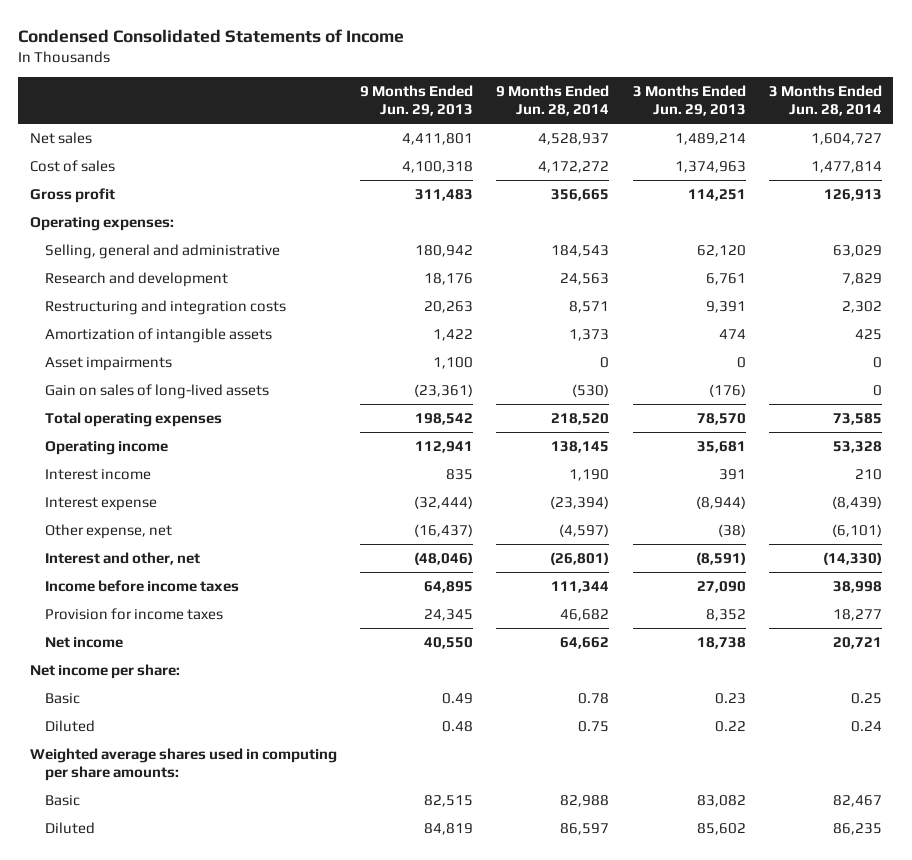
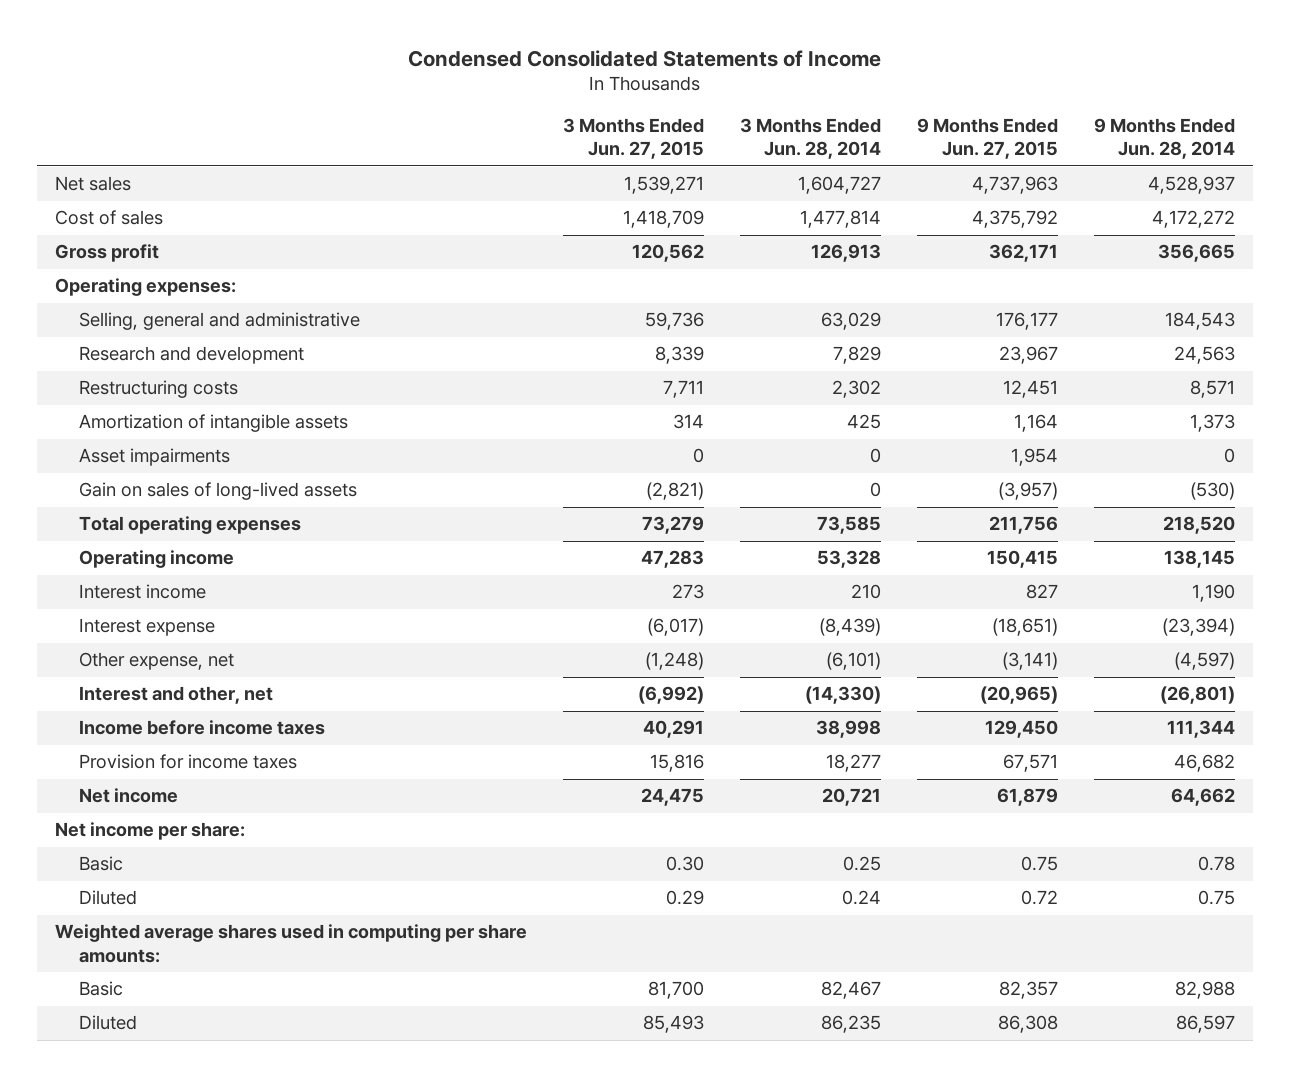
[360,85,474,117] 9 Months Ended Jun. 29, 2013 -> none
[632,85,746,117] 3 Months Ended Jun. 29, 2013 -> none
none -> [563,117,705,160] 3 Months Ended Jun. 27, 2015
none -> [917,117,1059,160] 9 Months Ended Jun. 27, 2015
[45,300,287,316] Restructuring and integration costs -> [78,380,238,399] Restructuring costs

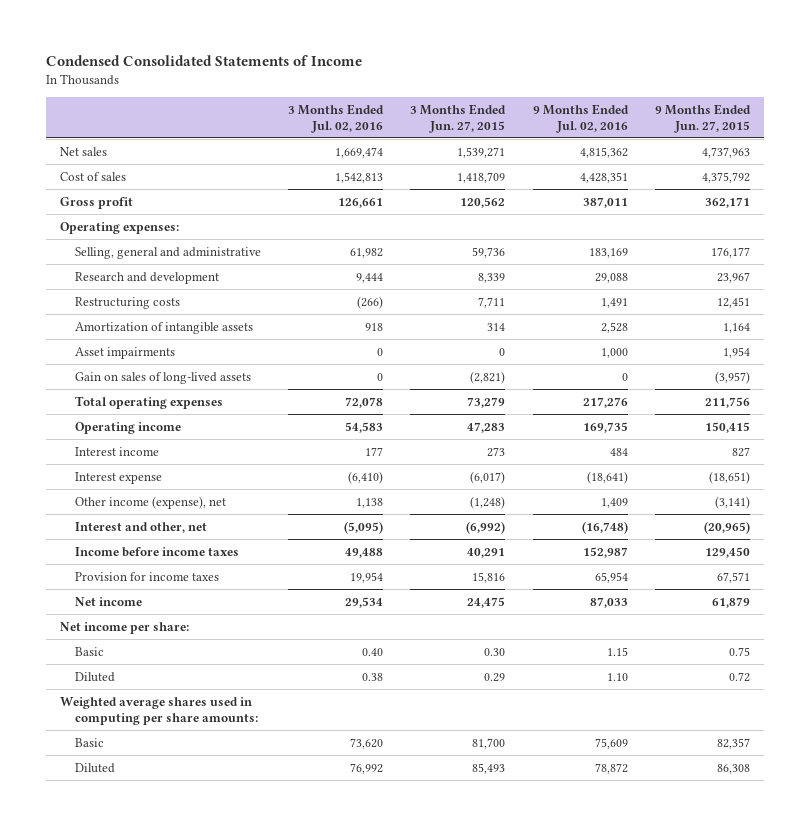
[740,117,882,160] 3 Months Ended Jun. 28, 2014 -> none
[1094,117,1236,160] 9 Months Ended Jun. 28, 2014 -> none
none -> [288,103,385,133] 3 Months Ended Jul. 02, 2016
none -> [532,103,629,133] 9 Months Ended Jul. 02, 2016
[78,652,234,671] Other expense, net -> [74,495,226,509] Other income (expense), net

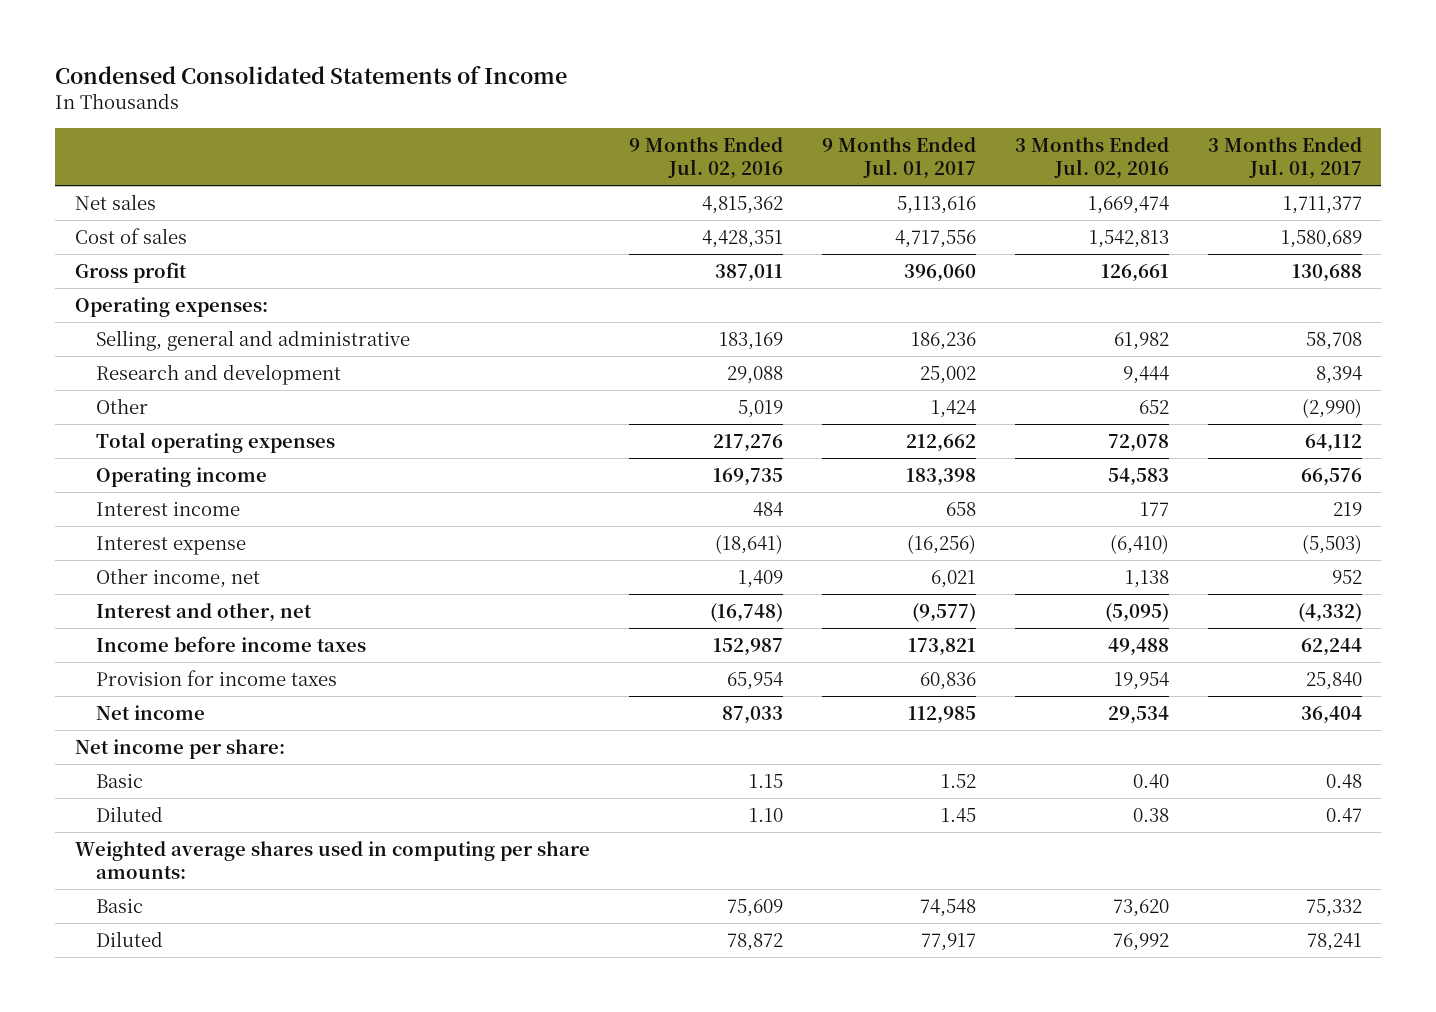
[410,103,507,133] 3 Months Ended Jun. 27, 2015 -> none
[655,103,752,133] 9 Months Ended Jun. 27, 2015 -> none
none -> [821,136,976,180] 9 Months Ended Jul. 01, 2017
none -> [1207,136,1362,180] 3 Months Ended Jul. 01, 2017
[74,296,180,309] Restructuring costs -> none
[74,321,253,334] Amortization of intangible assets -> none
[74,346,175,359] Asset impairments -> none
[74,371,251,384] Gain on sales of long-lived assets -> none
none -> [95,397,148,414] Other
[74,495,226,509] Other income (expense), net -> [95,567,260,588] Other income, net

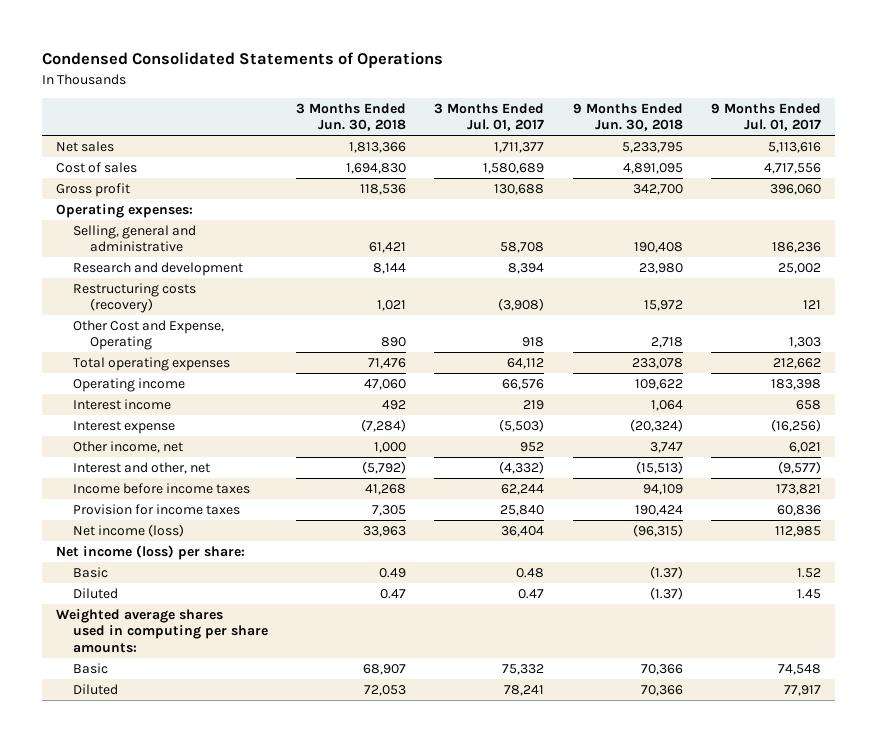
[55,66,568,85] Condensed Consolidated Statements of Income -> [42,52,444,69] Condensed Consolidated Statements of Operations
[628,136,783,180] 9 Months Ended Jul. 02, 2016 -> none
[1014,136,1169,180] 3 Months Ended Jul. 02, 2016 -> none
none -> [296,102,407,132] 3 Months Ended Jun. 30, 2018
none -> [572,102,683,132] 9 Months Ended Jun. 30, 2018
[95,397,148,414] Other -> none
none -> [73,282,197,314] Restructuring costs (recovery)
none -> [73,319,225,351] Other Cost and Expense, Operating
[95,704,205,720] Net income -> [73,523,185,537] Net income (loss)
[74,738,285,759] Net income per share: -> [56,544,246,560] Net income (loss) per share:

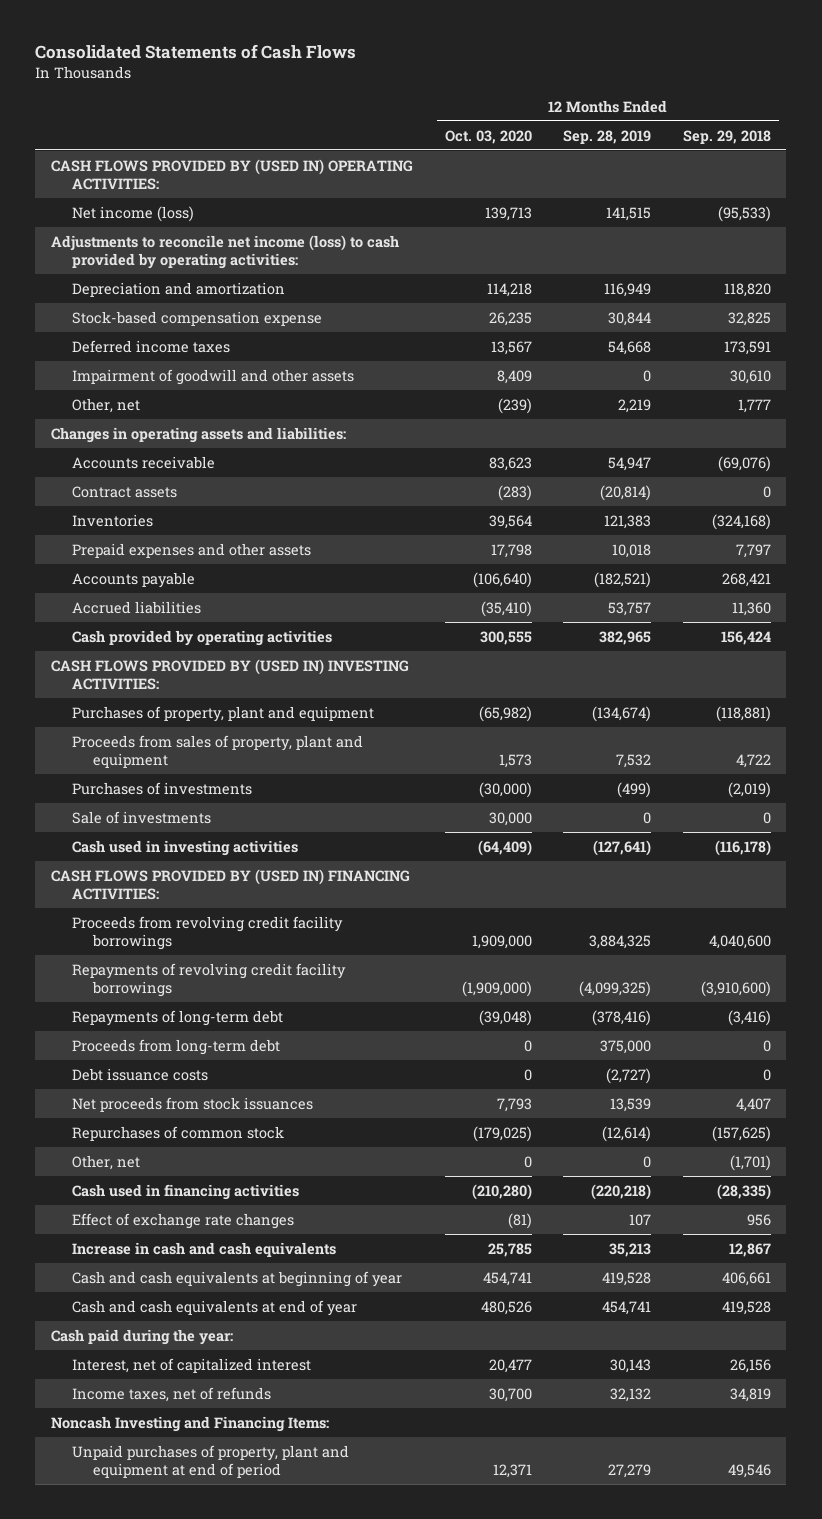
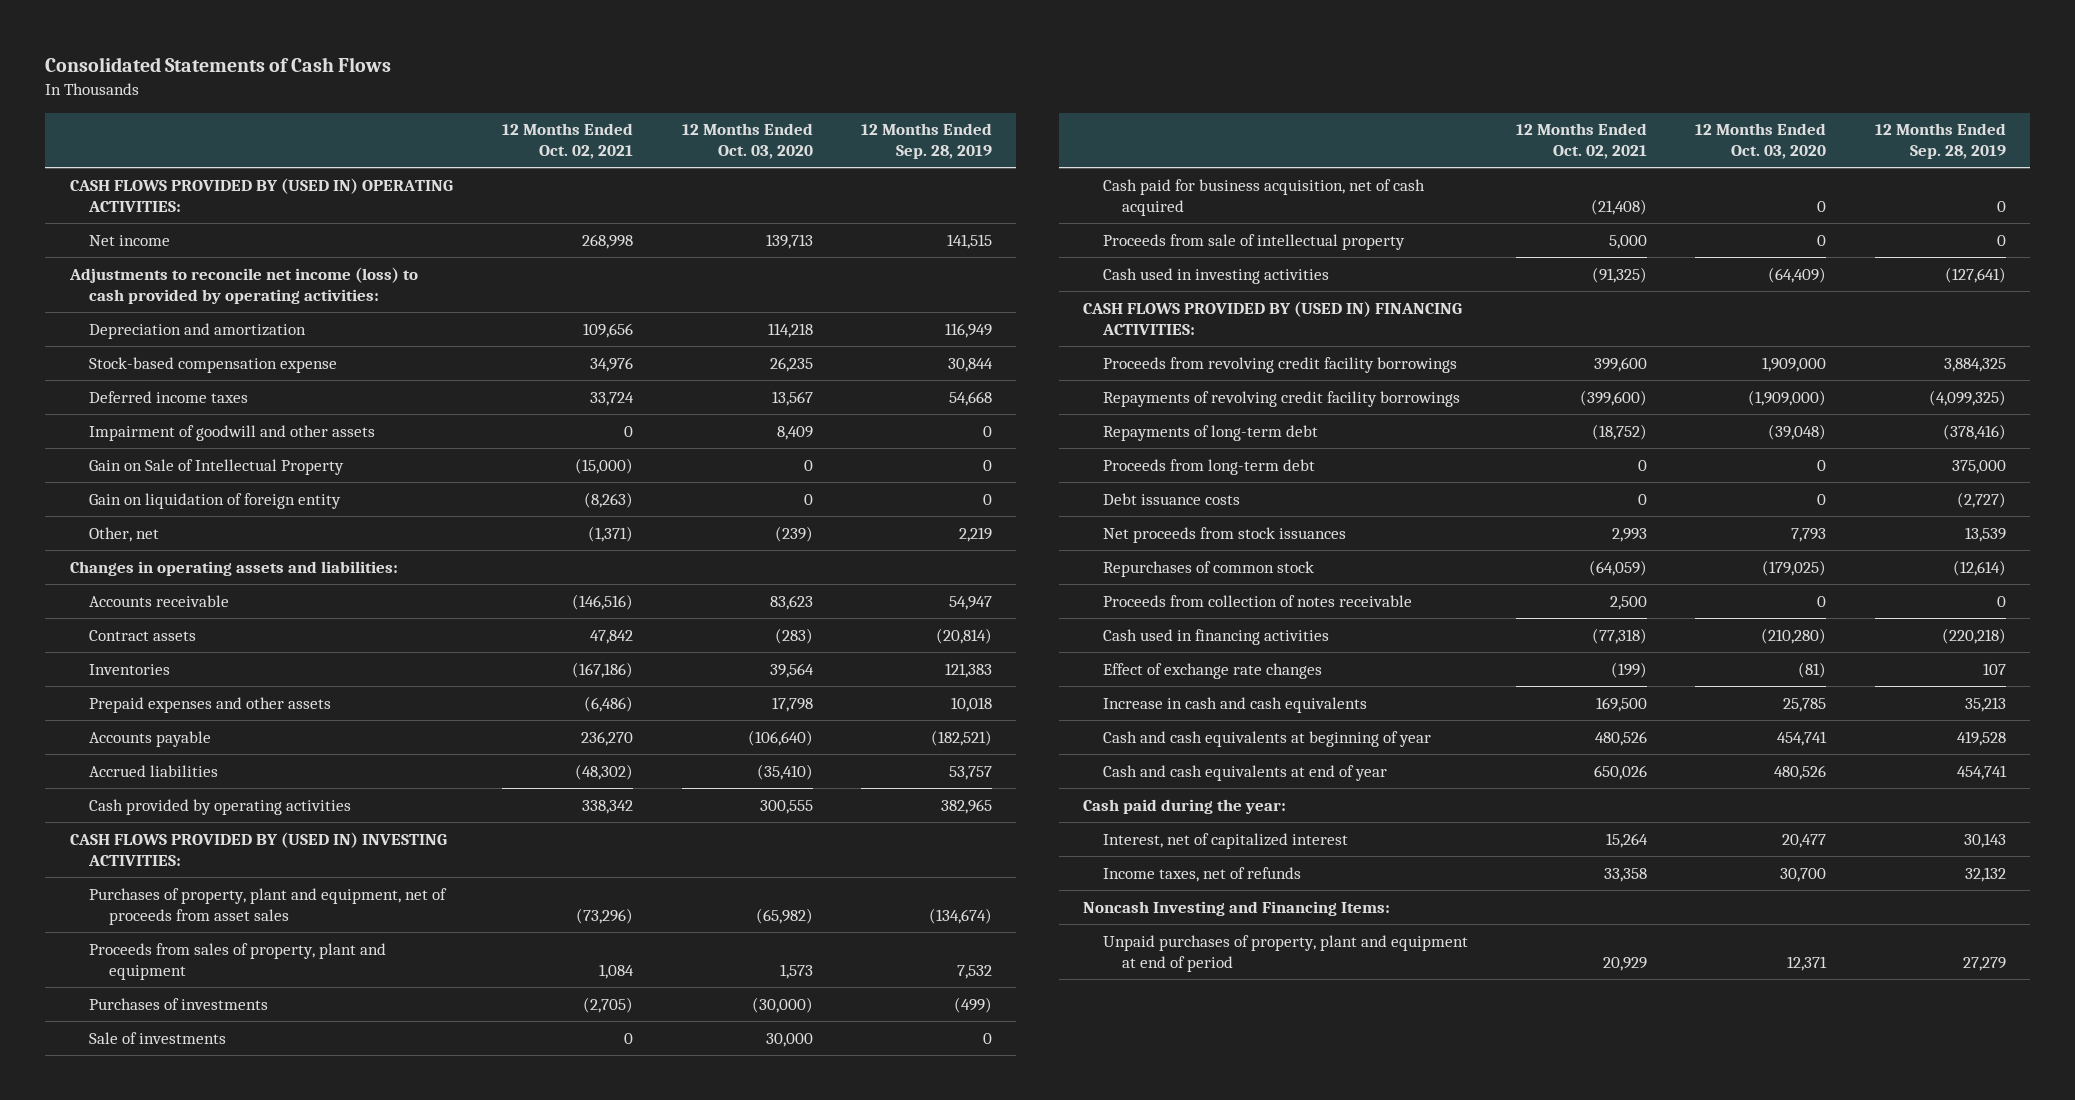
[682,129,771,144] Sep. 29, 2018 -> none
none -> [502,123,634,160] 12 Months Ended Oct. 02, 2021
[71,205,194,222] Net income (loss) -> [89,234,171,246] Net income
none -> [89,458,345,475] Gain on Sale of Intellectual Property
none -> [89,492,342,509] Gain on liquidation of foreign entity
[71,705,374,722] Purchases of property, plant and equipment -> [89,887,448,925] Purchases of property, plant and equipment, net of proceeds from asset sales
none -> [1102,178,1425,216] Cash paid for business acquisition, net of cash acquired
none -> [1102,233,1405,250] Proceeds from sale of intellectual property
[71,1154,140,1170] Other, net -> none
none -> [1102,594,1412,607] Proceeds from collection of notes receivable

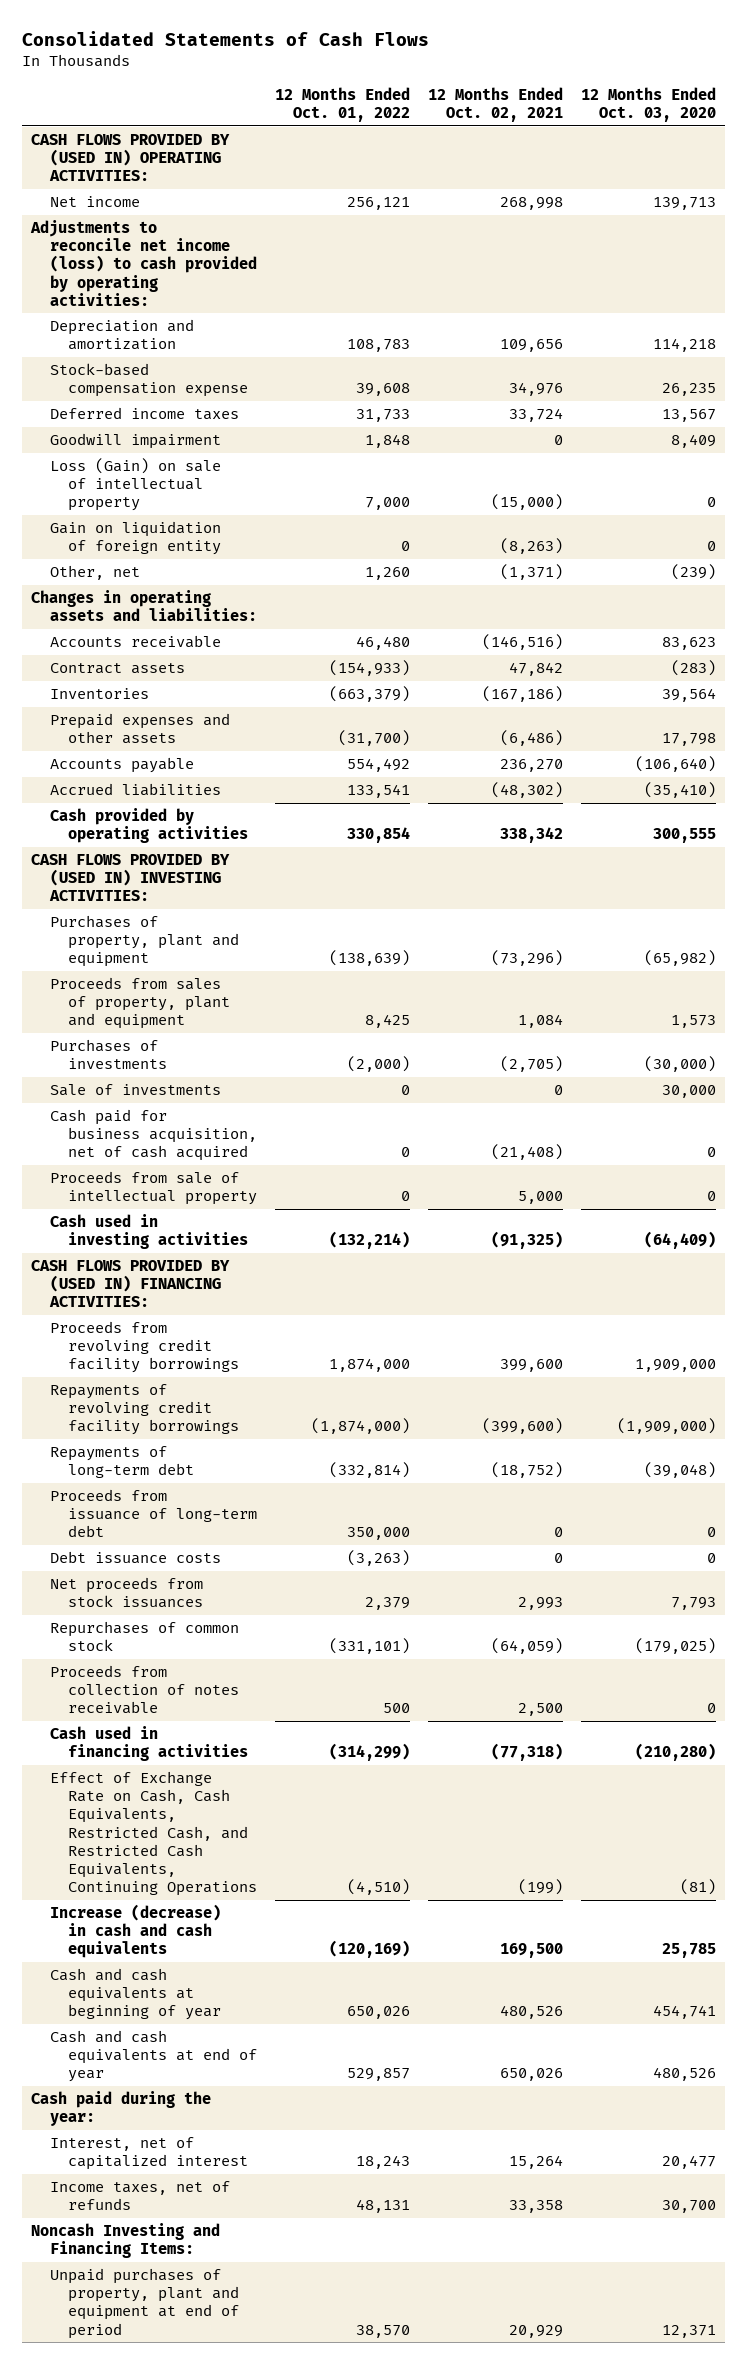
[860,123,992,160] 12 Months Ended Sep. 28, 2019 -> none
none -> [274,86,410,122] 12 Months Ended Oct. 01, 2022
[89,424,376,441] Impairment of goodwill and other assets -> [49,433,221,450] Goodwill impairment
[89,458,345,475] Gain on Sale of Intellectual Property -> [49,458,221,512] Loss (Gain) on sale of intellectual property
[89,887,448,925] Purchases of property, plant and equipment, net of proceeds from asset sales -> [49,915,240,968] Purchases of property, plant and equipment
[1102,458,1315,475] Proceeds from long-term debt -> [49,1489,258,1538] Proceeds from issuance of long-term debt
[1102,662,1322,679] Effect of exchange rate changes -> [49,1771,258,1897] Effect of Exchange Rate on Cash, Cash Equivalents, Restricted Cash, and Restricted Cash Equivalents, Continuing Operations
[1102,696,1367,713] Increase in cash and cash equivalents -> [49,1904,221,1959] Increase (decrease) in cash and cash equivalents

